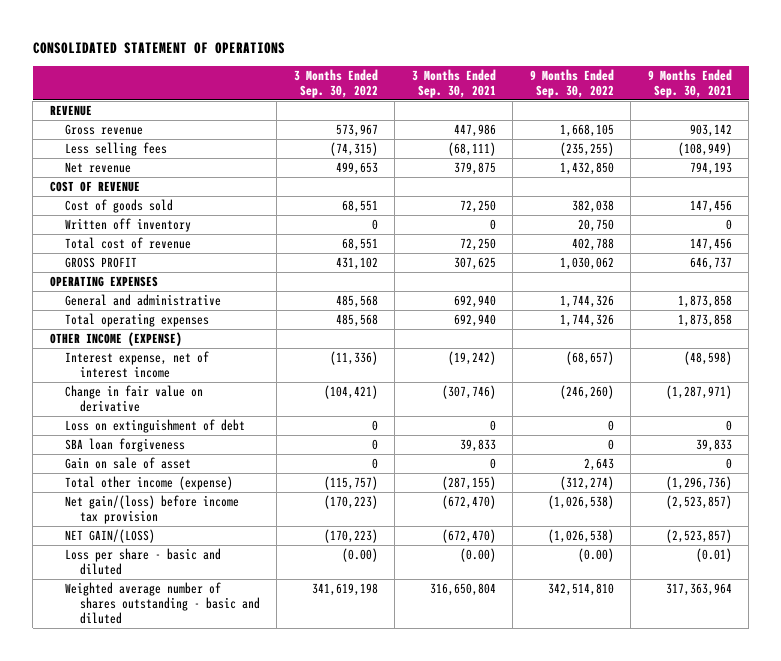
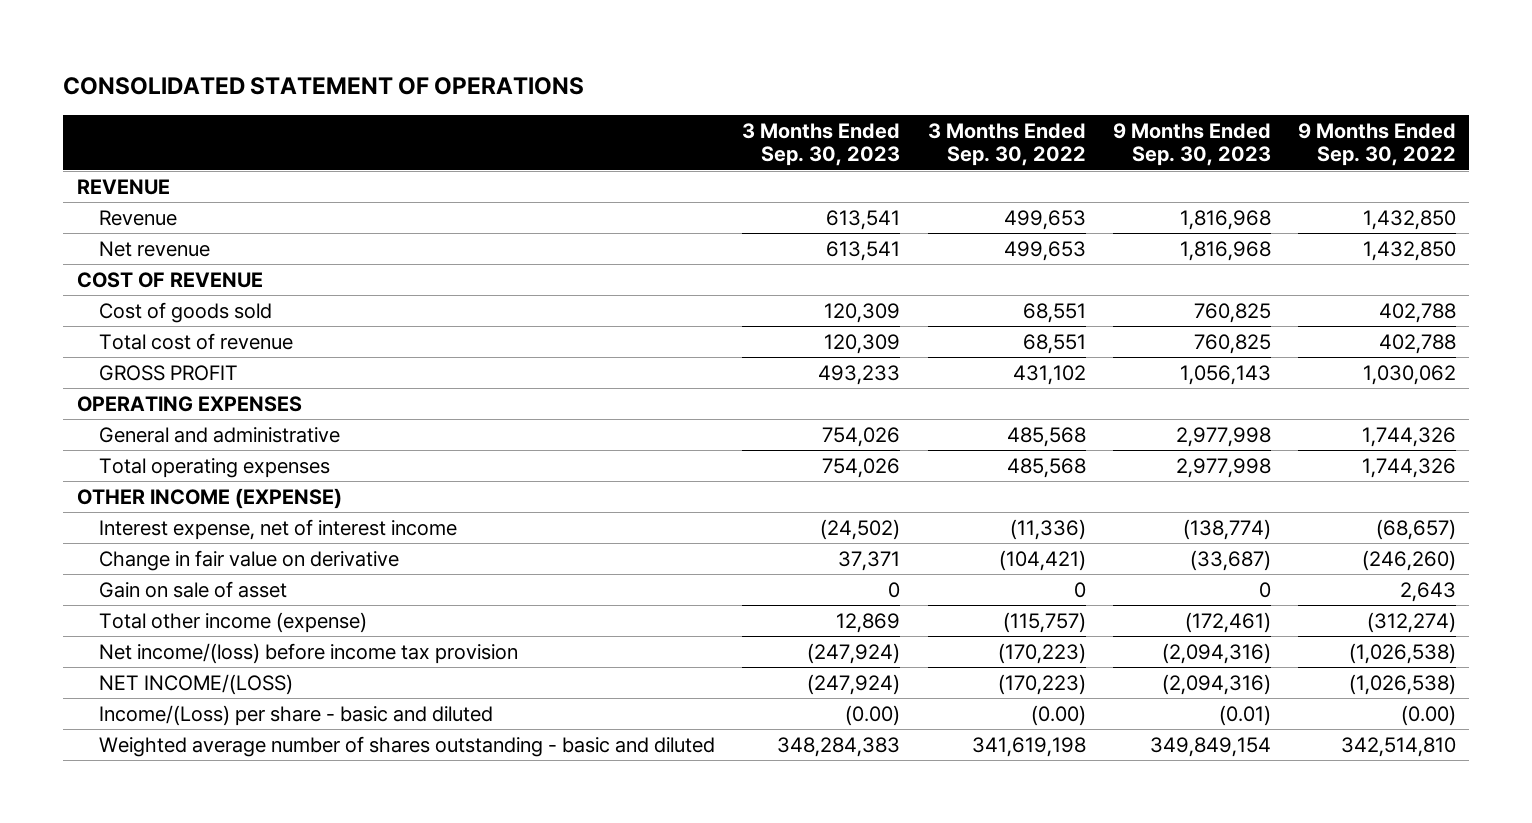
[411,68,496,98] 3 Months Ended Sep. 30, 2021 -> none
[647,68,732,98] 9 Months Ended Sep. 30, 2021 -> none
none -> [742,122,901,167] 3 Months Ended Sep. 30, 2023
none -> [1112,122,1271,167] 9 Months Ended Sep. 30, 2023
[64,142,167,157] Less selling fees -> none
[64,124,143,136] Gross revenue -> [99,209,178,226] Revenue
[335,124,378,138] 573,967 -> [1003,209,1086,230] 499,653
[559,124,614,138] 1,668,105 -> [1362,209,1456,230] 1,432,850
[64,218,191,233] Written off inventory -> none
[571,200,614,214] 382,038 -> [1378,302,1456,323] 402,788
[64,419,245,434] Loss on extinguishment of debt -> none
[64,438,185,453] SBA loan forgiveness -> none
[64,495,239,525] Net gain/(loss) before income tax provision -> [99,642,519,664] Net income/(loss) before income tax provision
[64,529,155,544] NET GAIN/(LOSS) -> [99,673,294,695] NET INCOME/(LOSS)
[64,548,221,576] Loss per share - basic and diluted -> [99,704,494,726] Income/(Loss) per share - basic and diluted

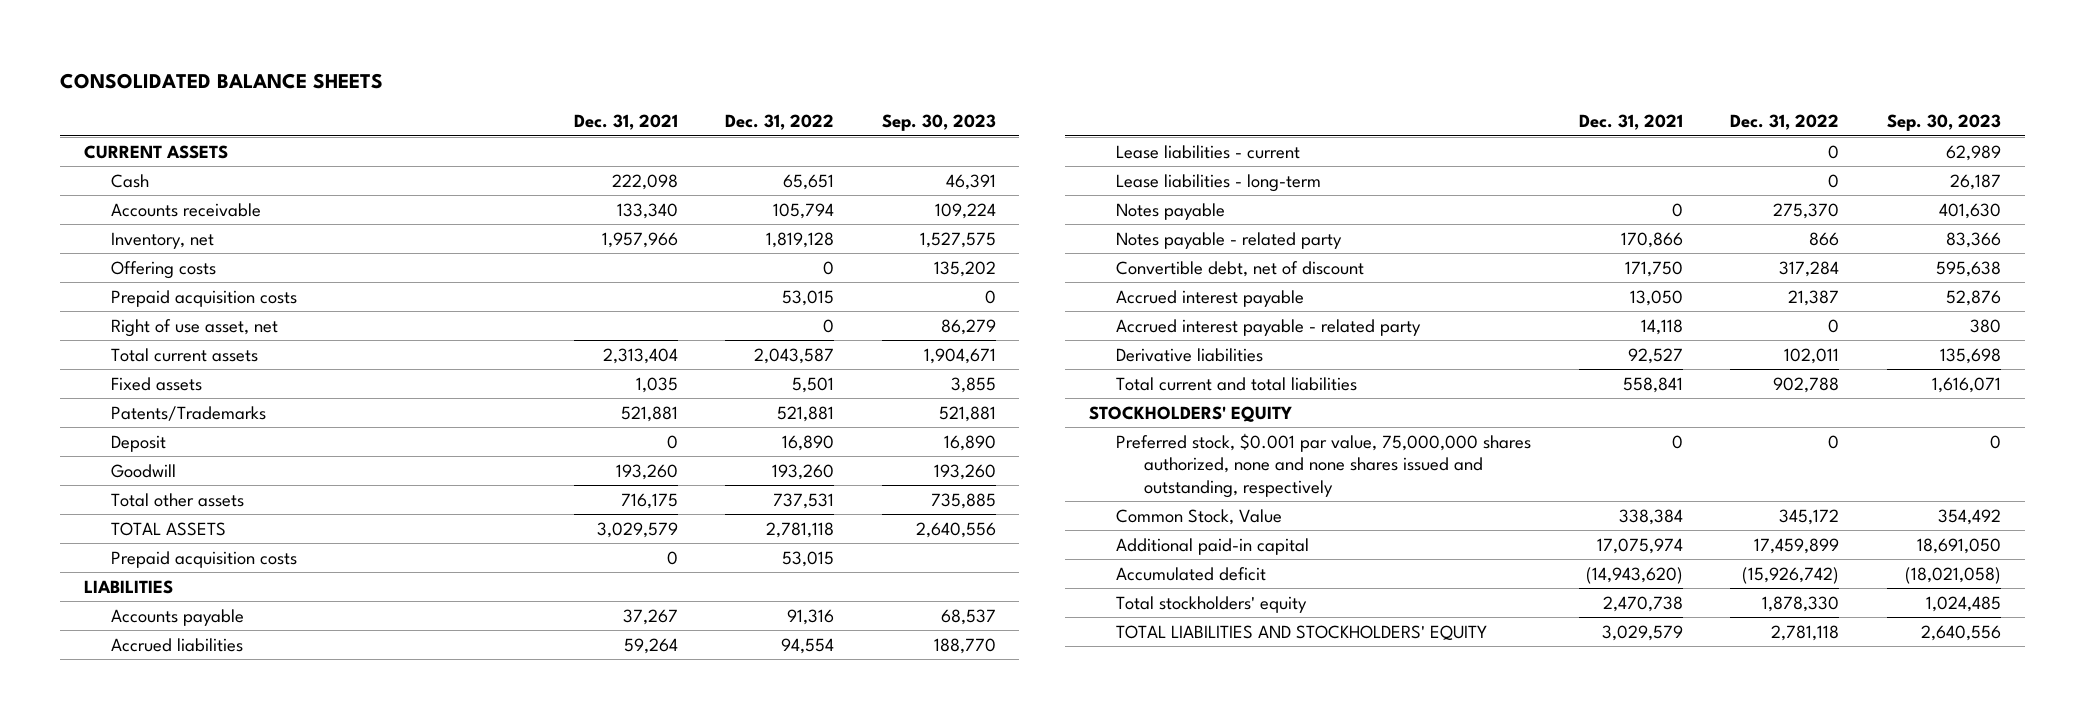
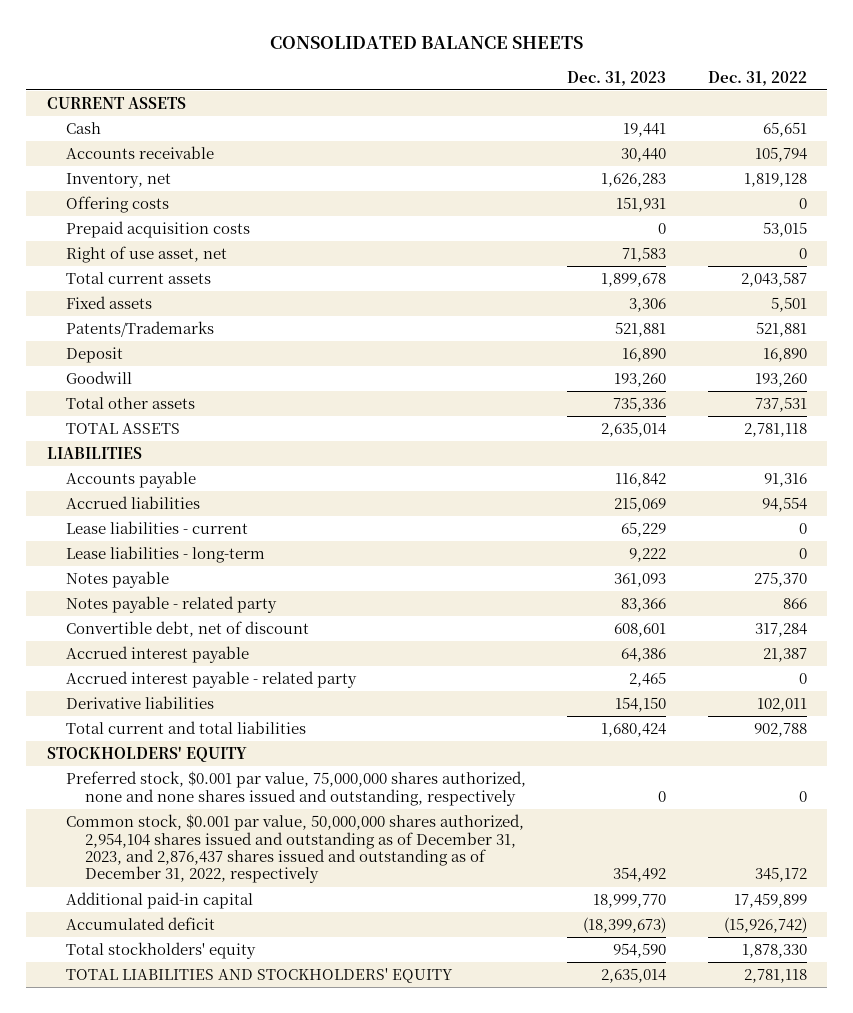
[573,114,678,131] Dec. 31, 2021 -> none
[881,114,996,132] Sep. 30, 2023 -> none
none -> [567,70,667,86] Dec. 31, 2023
[111,550,298,568] Prepaid acquisition costs -> none
[1116,508,1283,525] Common Stock, Value -> [65,814,524,884] Common stock, $0.001 par value, 50,000,000 shares authorized, 2,954,104 shares issued and outstanding as of December 31, 2023, and 2,876,437 shares issued and outstanding as of December 31, 2022, respectively

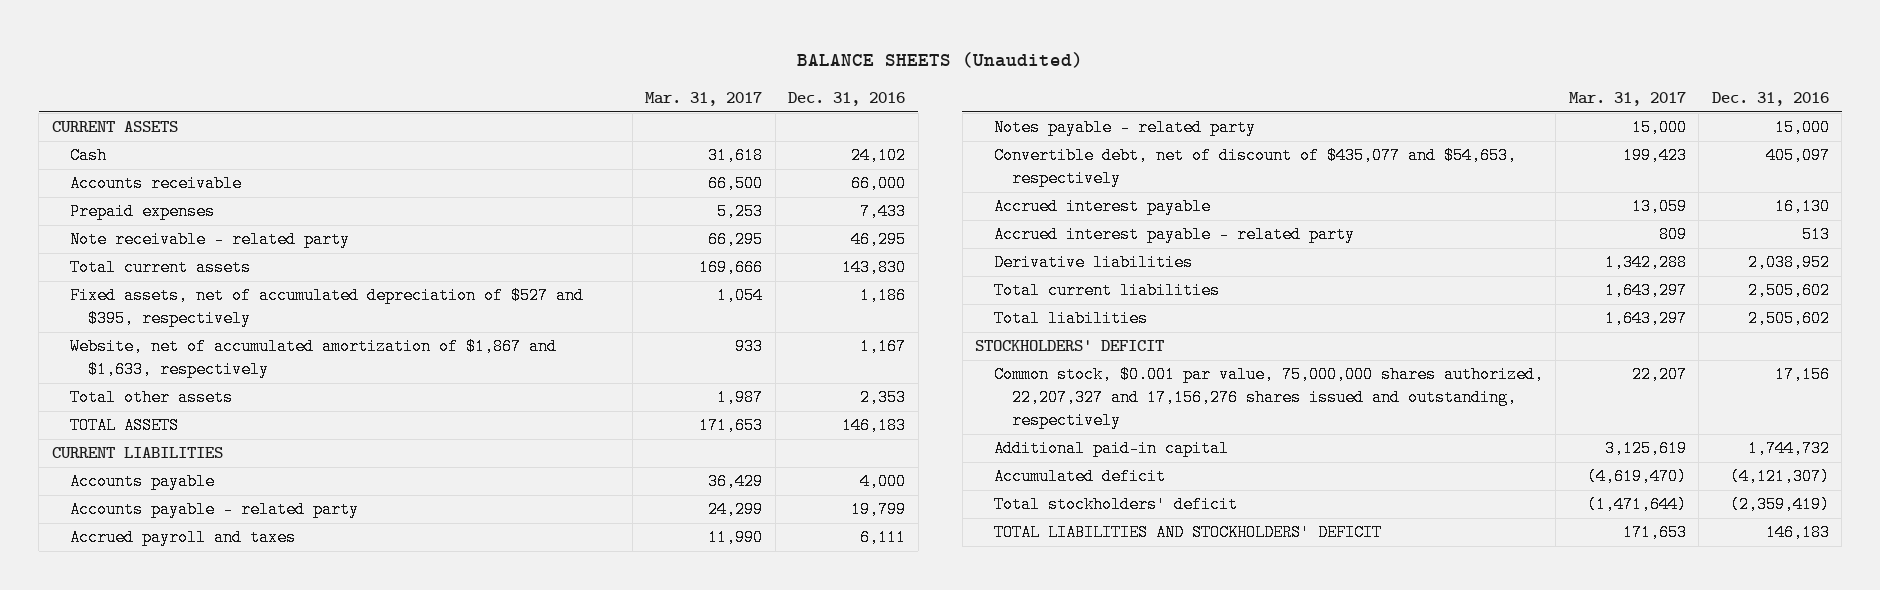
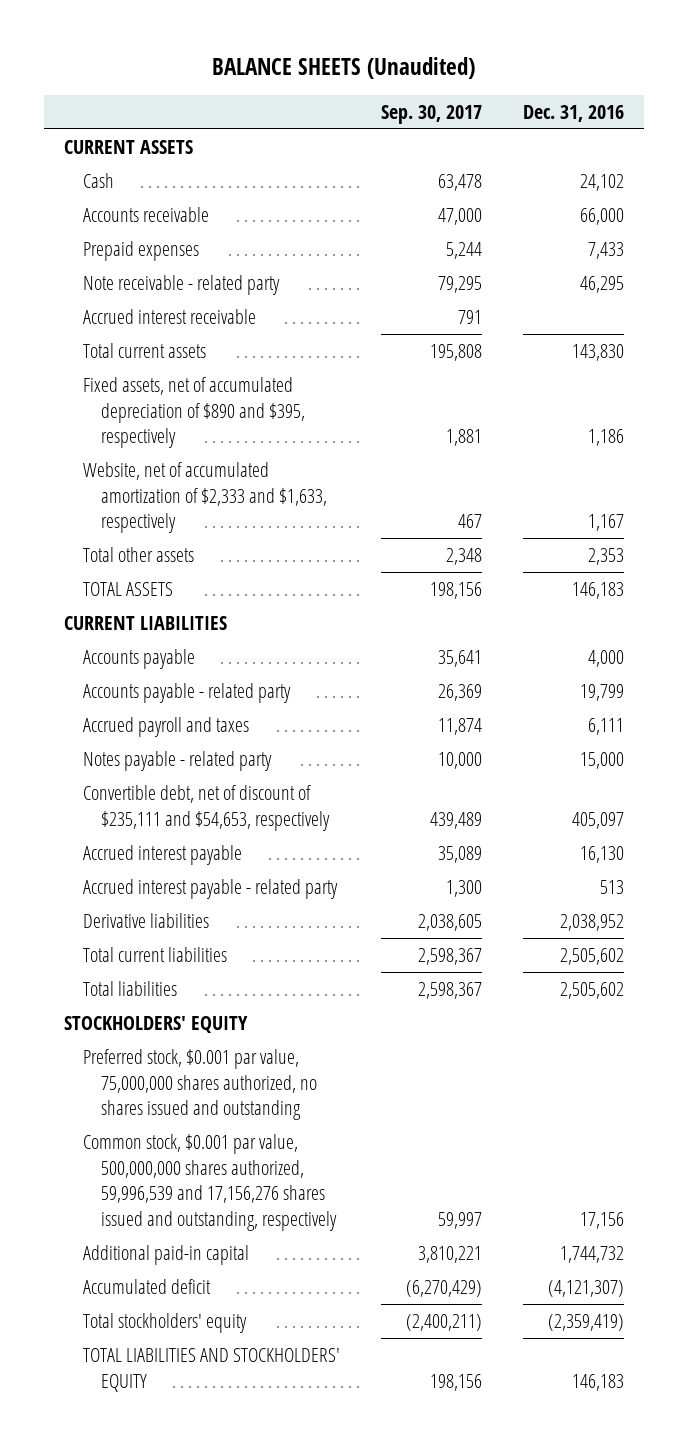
[645,92,763,107] Mar. 31, 2017 -> none
none -> [380,104,482,124] Sep. 30, 2017
none -> [82,309,256,325] Accrued interest receivable
[70,287,585,328] Fixed assets, net of accumulated depreciation of $527 and $395, respectively -> [82,377,305,449] Fixed assets, net of accumulated depreciation of $890 and $395, respectively
[70,338,558,379] Website, net of accumulated amortization of $1,867 and $1,633, respectively -> [82,462,327,534] Website, net of accumulated amortization of $2,333 and $1,633, respectively
[993,147,1517,188] Convertible debt, net of discount of $435,077 and $54,653, respectively -> [82,785,330,831] Convertible debt, net of discount of $235,111 and $54,653, respectively
[975,340,1165,352] STOCKHOLDERS' DEFICIT -> [64,1016,249,1034] STOCKHOLDERS' EQUITY
none -> [82,1049,317,1121] Preferred stock, $0.001 par value, 75,000,000 shares authorized, no shares issued and outstanding
[993,366,1544,430] Common stock, $0.001 par value, 75,000,000 shares authorized, 22,207,327 and 17,156,276 shares issued and outstanding, respectively -> [82,1134,337,1231] Common stock, $0.001 par value, 500,000,000 shares authorized, 59,996,539 and 17,156,276 shares issued and outstanding, respectively
[993,496,1238,514] Total stockholders' deficit -> [82,1313,247,1334] Total stockholders' equity
[993,524,1382,542] TOTAL LIABILITIES AND STOCKHOLDERS' DEFICIT -> [82,1348,340,1392] TOTAL LIABILITIES AND STOCKHOLDERS' EQUITY

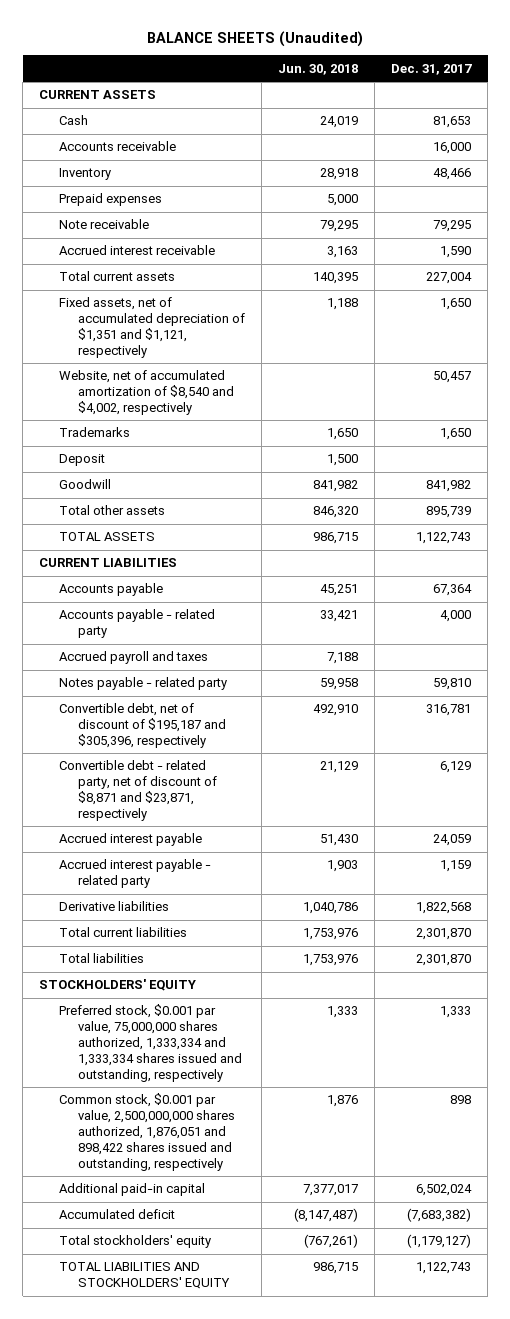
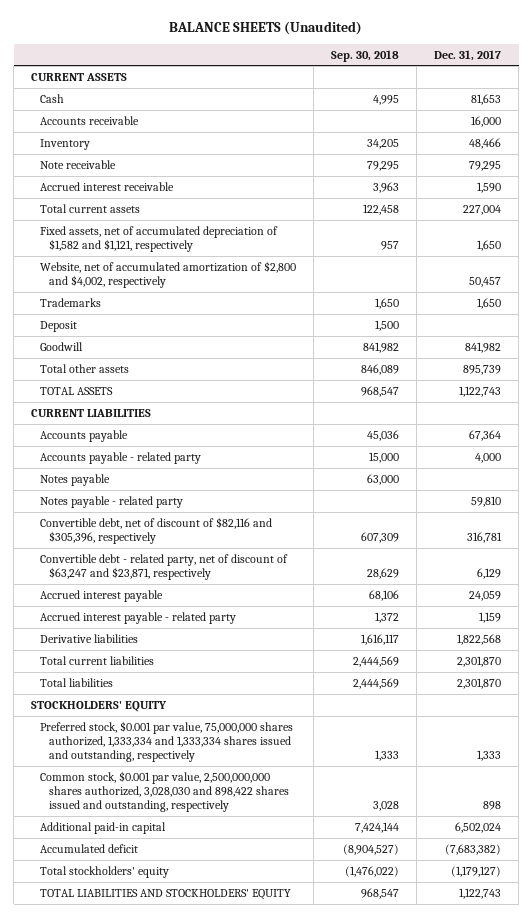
[278,63,359,75] Jun. 30, 2018 -> none
none -> [331,49,400,62] Sep. 30, 2018
[58,193,162,207] Prepaid expenses -> none
[58,297,246,359] Fixed assets, net of accumulated depreciation of $1,351 and $1,121, respectively -> [40,225,279,252] Fixed assets, net of accumulated depreciation of $1,582 and $1,121, respectively
[58,370,235,416] Website, net of accumulated amortization of $8,540 and $4,002, respectively -> [40,260,297,288] Website, net of accumulated amortization of $2,800 and $4,002, respectively
[58,651,208,665] Accrued payroll and taxes -> none
none -> [40,473,111,486] Notes payable
[58,703,227,749] Convertible debt, net of discount of $195,187 and $305,396, respectively -> [40,516,273,544] Convertible debt, net of discount of $82,116 and $305,396, respectively
[58,760,218,822] Convertible debt - related party, net of discount of $8,871 and $23,871, respectively -> [40,553,289,580] Convertible debt - related party, net of discount of $63,247 and $23,871, respectively
[58,1093,236,1171] Common stock, $0.001 par value, 2,500,000,000 shares authorized, 1,876,051 and 898,422 shares issued and outstanding, respectively -> [40,770,290,812] Common stock, $0.001 par value, 2,500,000,000 shares authorized, 3,028,030 and 898,422 shares issued and outstanding, respectively

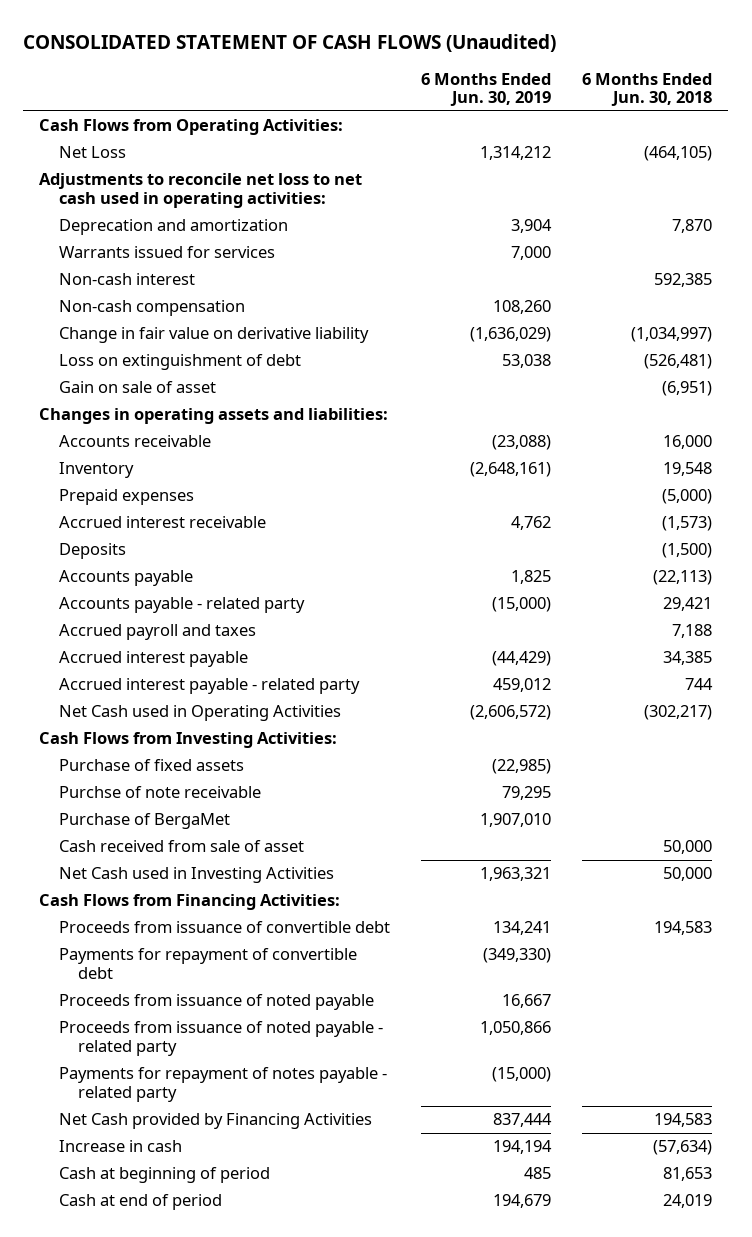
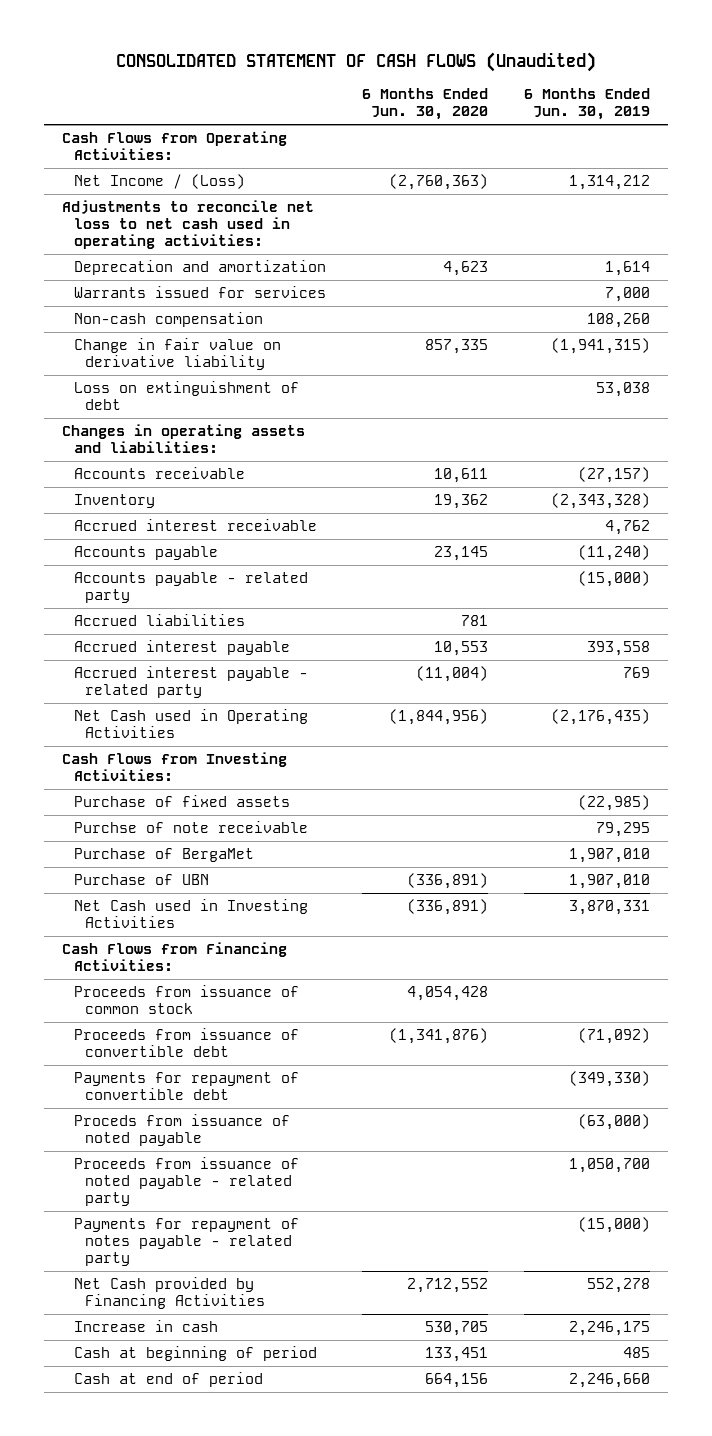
[582,72,713,107] 6 Months Ended Jun. 30, 2018 -> none
none -> [361,88,488,121] 6 Months Ended Jun. 30, 2020
[58,146,126,159] Net Loss -> [73,174,245,190] Net Income / (Loss)
[511,219,553,234] 3,904 -> [604,261,650,277] 1,614
[58,273,195,286] Non-cash interest -> none
[470,327,552,343] (1,636,029) -> [550,338,650,355] (1,941,315)
[58,381,216,394] Gain on sale of asset -> none
[58,489,194,506] Prepaid expenses -> none
[492,435,552,451] (23,088) -> [577,467,650,484] (27,157)
[470,462,552,478] (2,648,161) -> [550,493,650,510] (2,343,328)
[58,543,126,560] Deposits -> none
[511,570,552,585] 1,825 -> [577,545,650,562] (11,240)
[58,624,256,641] Accrued payroll and taxes -> [73,614,245,627] Accrued liabilities
[492,651,552,667] (44,429) -> [586,641,650,657] 393,558
[493,678,552,693] 459,012 -> [622,667,650,679] 769
[470,705,552,721] (2,606,572) -> [550,709,650,726] (2,176,435)
[58,840,304,853] Cash received from sale of asset -> none
none -> [73,874,209,886] Purchase of UBN
[480,867,552,882] 1,963,321 -> [568,900,650,916] 3,870,331
none -> [73,985,299,1015] Proceeds from issuance of common stock
[493,921,552,936] 134,241 -> [577,1028,650,1045] (71,092)
[58,994,374,1011] Proceeds from issuance of noted payable -> [73,1114,290,1147] Proceds from issuance of noted payable
[502,994,552,1009] 16,667 -> [577,1114,650,1131] (63,000)
[480,1021,552,1036] 1,050,866 -> [568,1158,650,1174] 1,050,700
[493,1113,553,1128] 837,444 -> [586,1278,650,1294] 552,278
[493,1140,553,1155] 194,194 -> [568,1321,650,1337] 2,246,175
[493,1194,552,1209] 194,679 -> [568,1373,650,1389] 2,246,660

